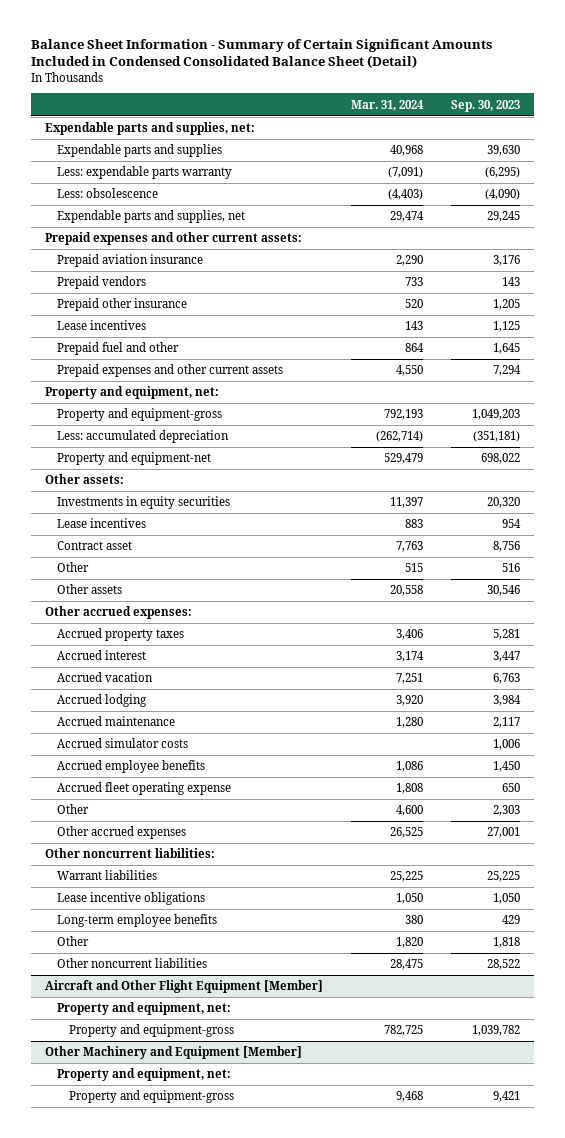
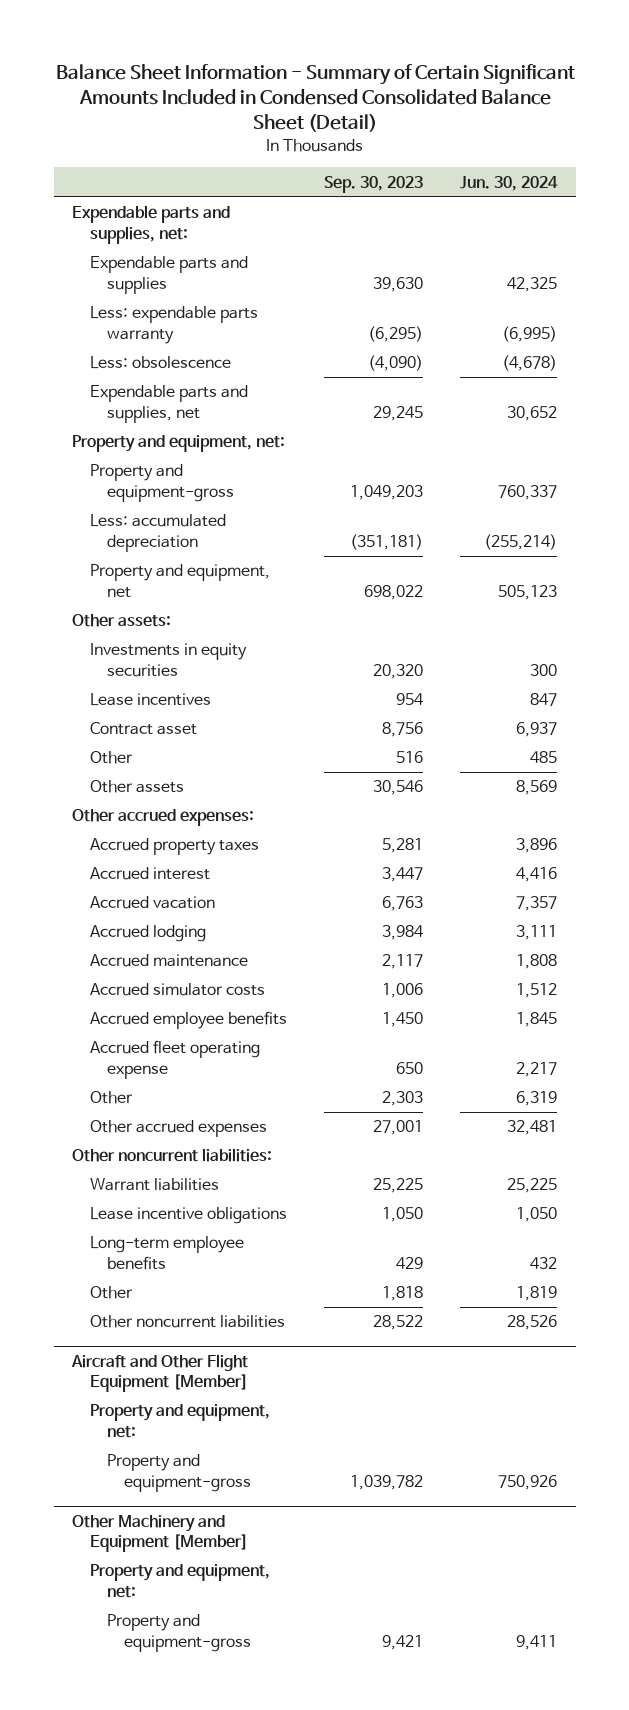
[351,99,425,111] Mar. 31, 2024 -> none
none -> [460,175,559,191] Jun. 30, 2024
[44,232,302,246] Prepaid expenses and other current assets: -> none
[56,254,203,268] Prepaid aviation insurance -> none
[56,276,146,290] Prepaid vendors -> none
[56,298,187,312] Prepaid other insurance -> none
[56,320,146,331] Lease incentives -> none
[56,342,179,356] Prepaid fuel and other -> none
[56,364,283,378] Prepaid expenses and other current assets -> none
[56,452,211,466] Property and equipment-net -> [89,564,270,598] Property and equipment, net

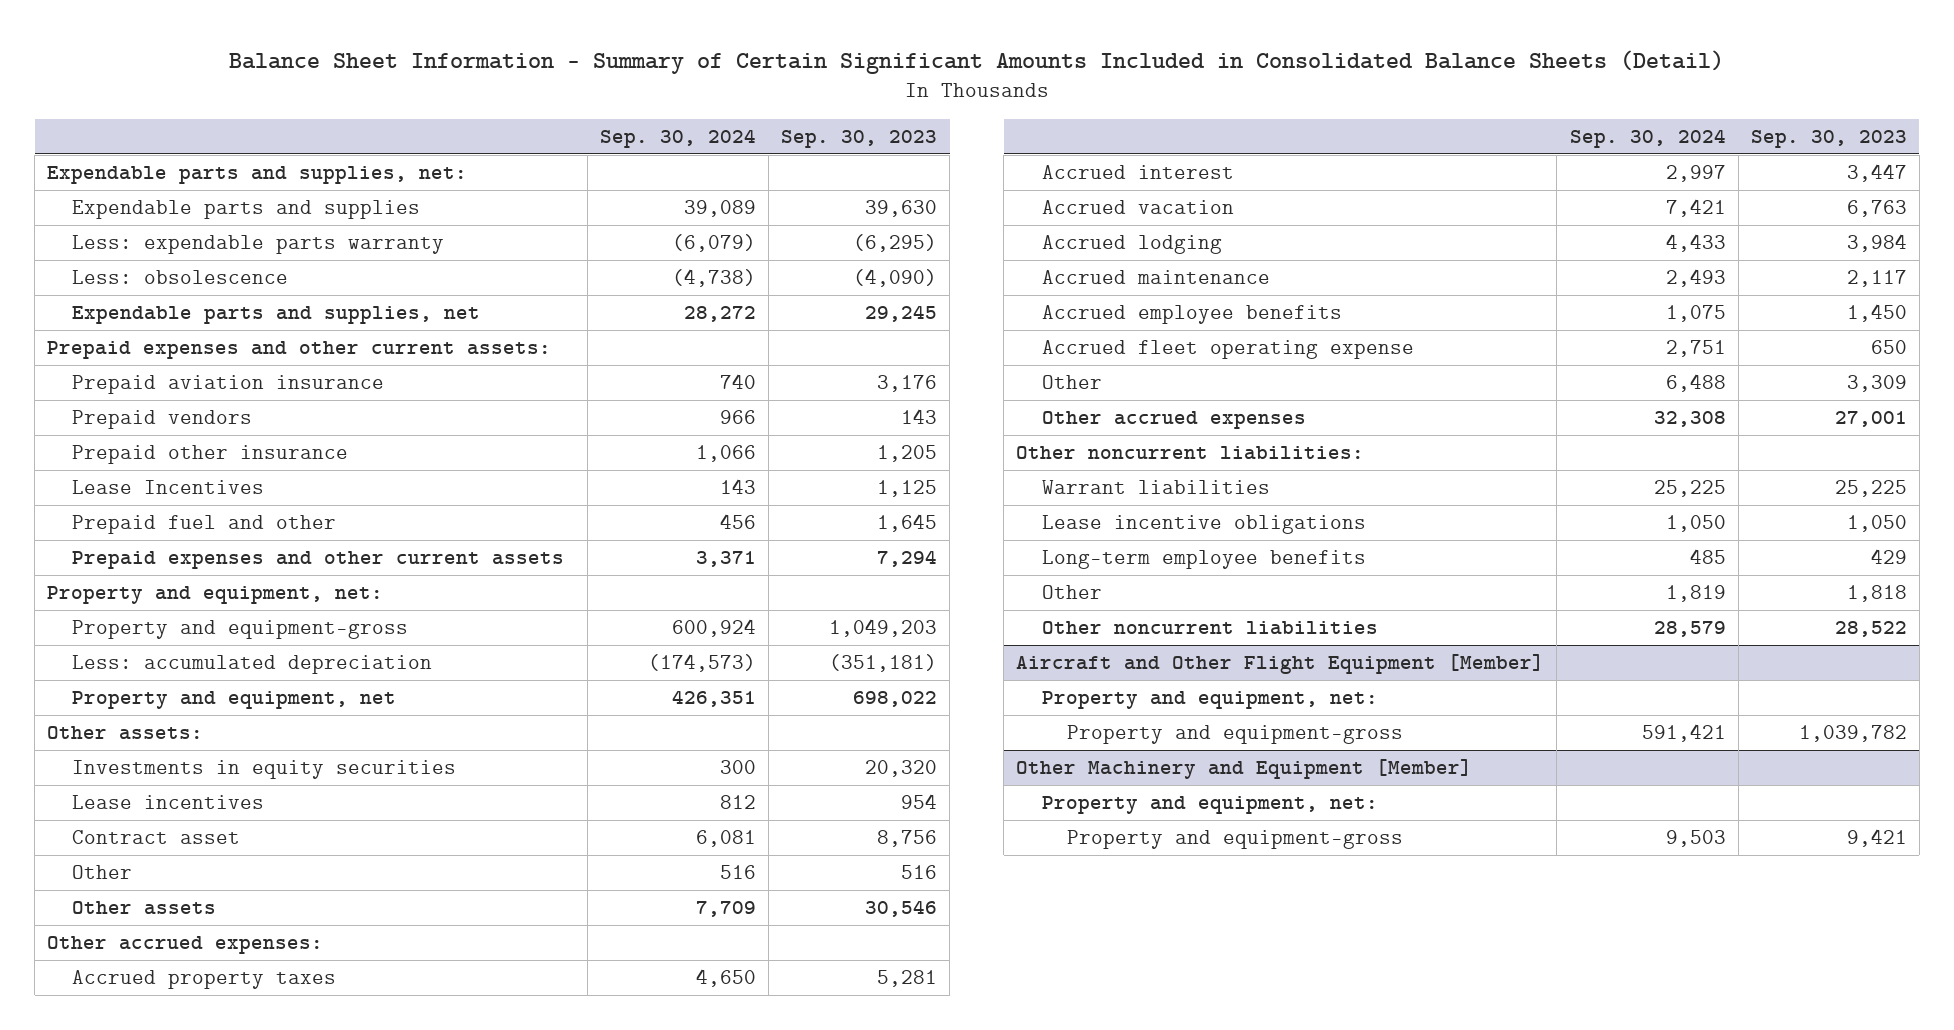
[55,63,575,133] Balance Sheet Information - Summary of Certain Significant Amounts Included in Condensed Consolidated Balance Sheet (Detail) -> [228,50,1724,75] Balance Sheet Information - Summary of Certain Significant Amounts Included in Consolidated Balance Sheets (Detail)
[460,175,559,191] Jun. 30, 2024 -> none
none -> [600,129,757,149] Sep. 30, 2024
none -> [47,341,552,360] Prepaid expenses and other current assets:
none -> [72,375,385,395] Prepaid aviation insurance
none -> [72,410,253,430] Prepaid vendors
none -> [72,445,349,465] Prepaid other insurance
none -> [72,480,265,495] Lease Incentives
none -> [72,515,337,535] Prepaid fuel and other
none -> [72,551,565,570] Prepaid expenses and other current assets
[89,983,265,997] Accrued simulator costs -> none
[381,1091,423,1107] 2,303 -> [1846,375,1907,393] 3,309

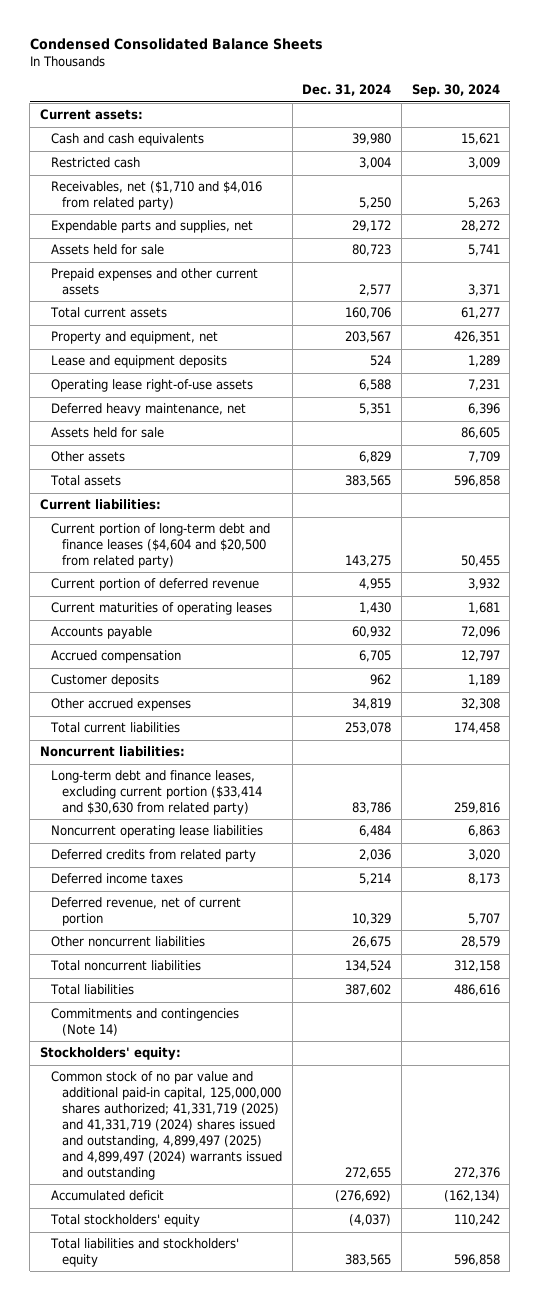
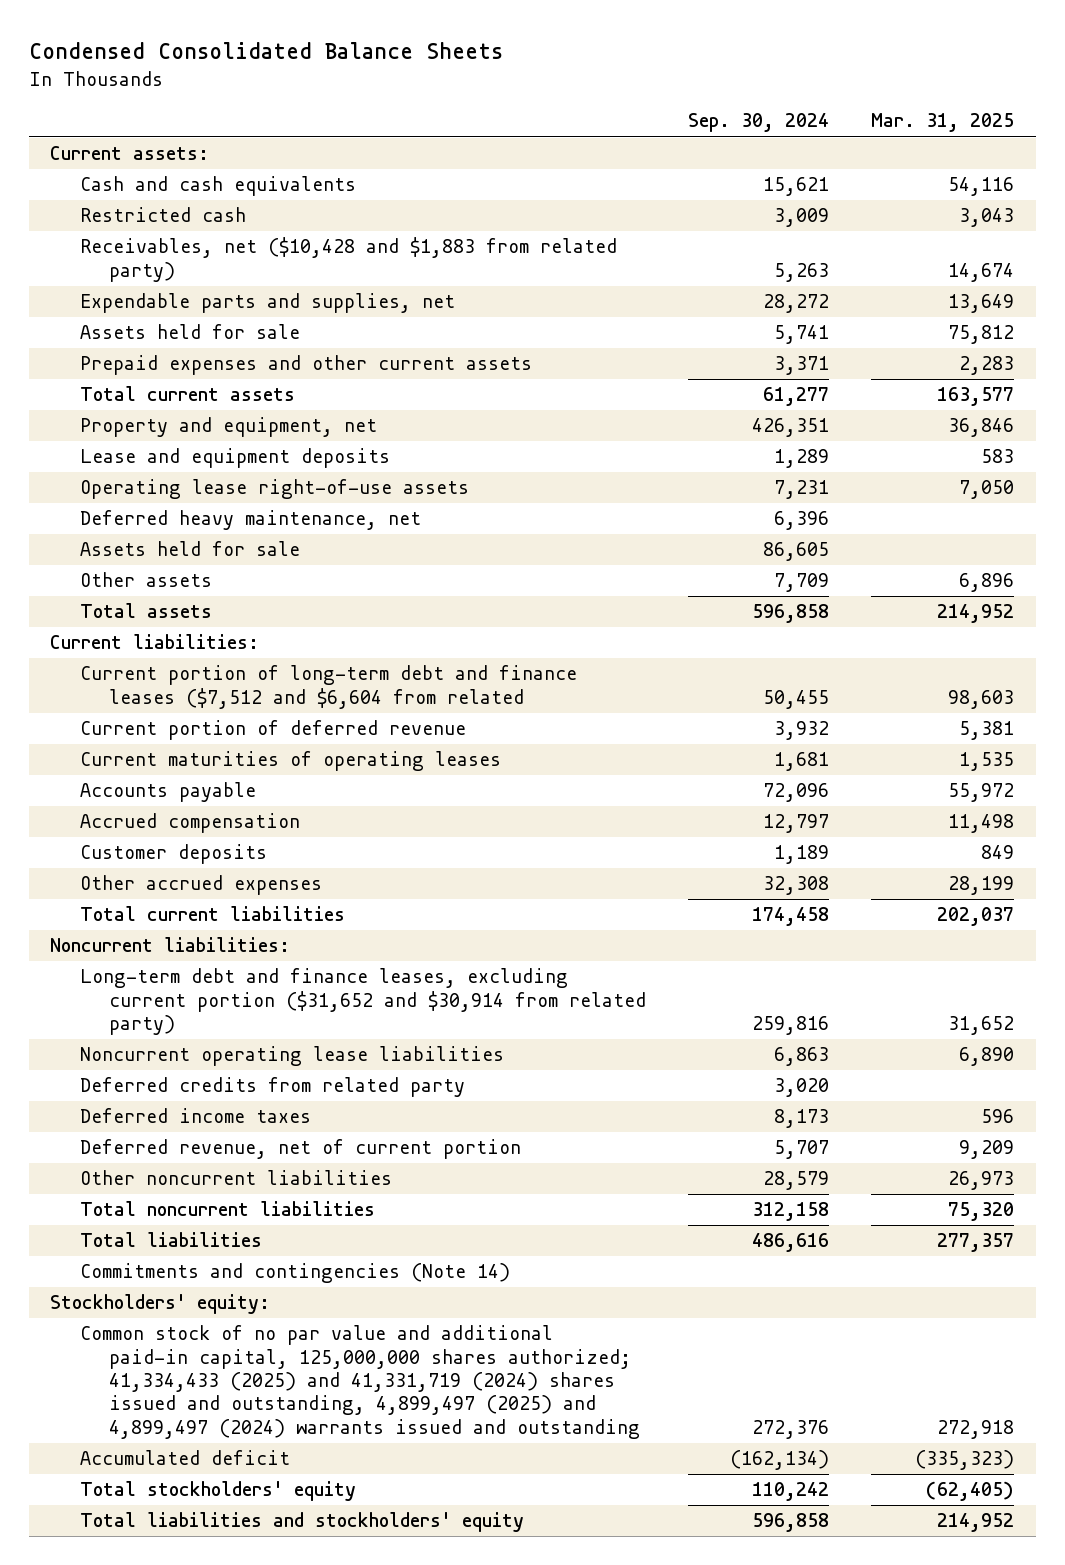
[302,84,392,97] Dec. 31, 2024 -> none
none -> [871,113,1015,133] Mar. 31, 2025
[51,181,263,211] Receivables, net ($1,710 and $4,016 from related party) -> [79,237,617,282] Receivables, net ($10,428 and $1,883 from related party)
[51,523,271,569] Current portion of long-term debt and finance leases ($4,604 and $20,500 from related party) -> [79,665,577,709] Current portion of long-term debt and finance leases ($7,512 and $6,604 from related
[51,770,263,816] Long-term debt and finance leases, excluding current portion ($33,414 and $30,630 from related party) -> [79,968,646,1036] Long-term debt and finance leases, excluding current portion ($31,652 and $30,914 from related party)
[51,1071,283,1181] Common stock of no par value and additional paid-in capital, 125,000,000 shares authorized; 41,331,719 (2025) and 41,331,719 (2024) shares issued and outstanding, 4,899,497 (2025) and 4,899,497 (2024) warrants issued and outstanding -> [79,1325,640,1439] Common stock of no par value and additional paid-in capital, 125,000,000 shares authorized; 41,334,433 (2025) and 41,331,719 (2024) shares issued and outstanding, 4,899,497 (2025) and 4,899,497 (2024) warrants issued and outstanding

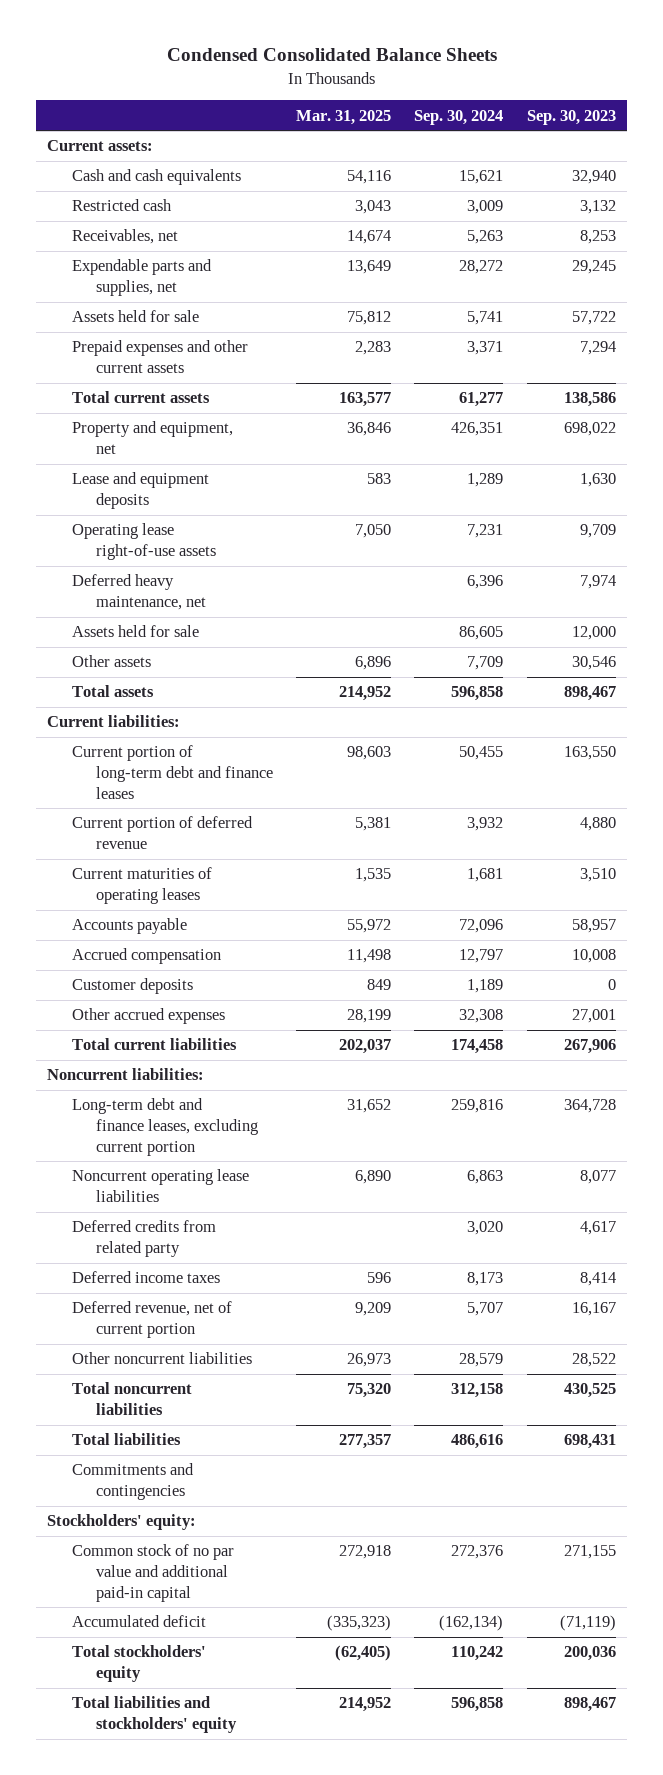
none -> [526,109,616,125] Sep. 30, 2023
[79,237,617,282] Receivables, net ($10,428 and $1,883 from related party) -> [71,229,178,245] Receivables, net
[79,665,577,709] Current portion of long-term debt and finance leases ($7,512 and $6,604 from related -> [71,745,274,799] Current portion of long-term debt and finance leases
[79,968,646,1036] Long-term debt and finance leases, excluding current portion ($31,652 and $30,914 from related party) -> [71,1098,259,1156] Long-term debt and finance leases, excluding current portion
[79,1263,510,1284] Commitments and contingencies (Note 14) -> [71,1463,194,1501] Commitments and contingencies
[79,1325,640,1439] Common stock of no par value and additional paid-in capital, 125,000,000 shares authorized; 41,334,433 (2025) and 41,331,719 (2024) shares issued and outstanding, 4,899,497 (2025) and 4,899,497 (2024) warrants issued and outstanding -> [71,1544,234,1602] Common stock of no par value and additional paid-in capital

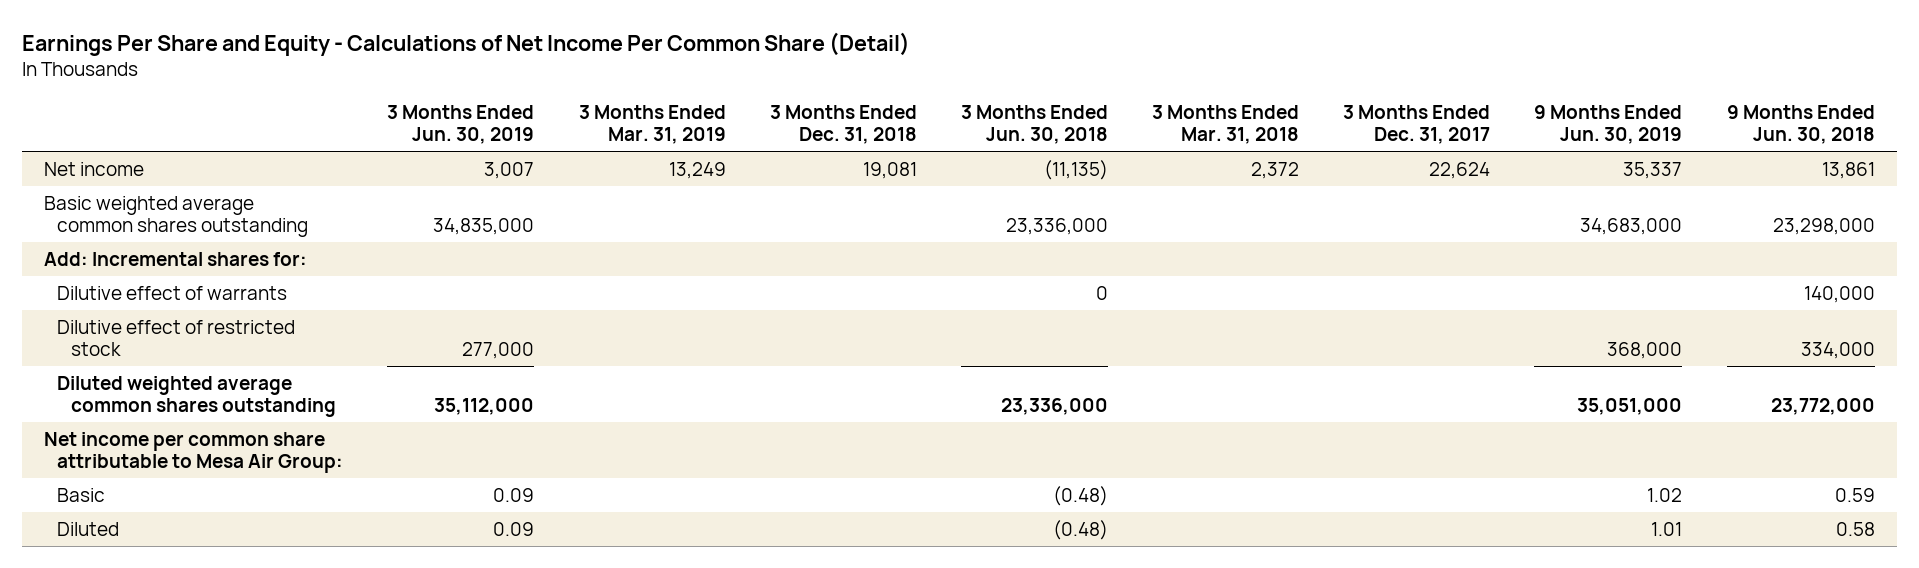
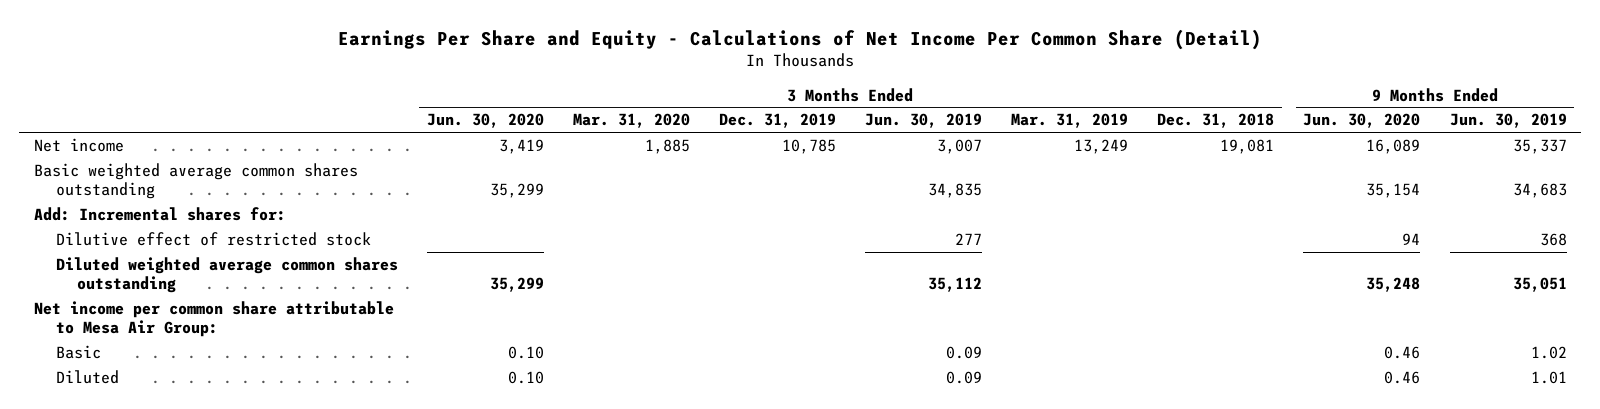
[960,104,1108,145] 3 Months Ended Jun. 30, 2018 -> none
[1152,104,1300,145] 3 Months Ended Mar. 31, 2018 -> none
[1343,104,1491,145] 3 Months Ended Dec. 31, 2017 -> none
[1726,104,1875,145] 9 Months Ended Jun. 30, 2018 -> none
none -> [426,113,544,129] Jun. 30, 2020
none -> [572,113,690,129] Mar. 31, 2020
none -> [718,113,836,129] Dec. 31, 2019
none -> [1303,113,1421,129] Jun. 30, 2020
[433,218,535,236] 34,835,000 -> [928,182,983,198] 34,835
[1580,218,1683,236] 34,683,000 -> [1512,182,1567,198] 34,683
[57,285,288,300] Dilutive effect of warrants -> none
[462,342,535,360] 277,000 -> [955,233,983,246] 277
[1607,342,1683,360] 368,000 -> [1539,233,1567,247] 368
[434,398,535,416] 35,112,000 -> [928,276,983,292] 35,112
[1577,398,1683,416] 35,051,000 -> [1512,276,1567,292] 35,051

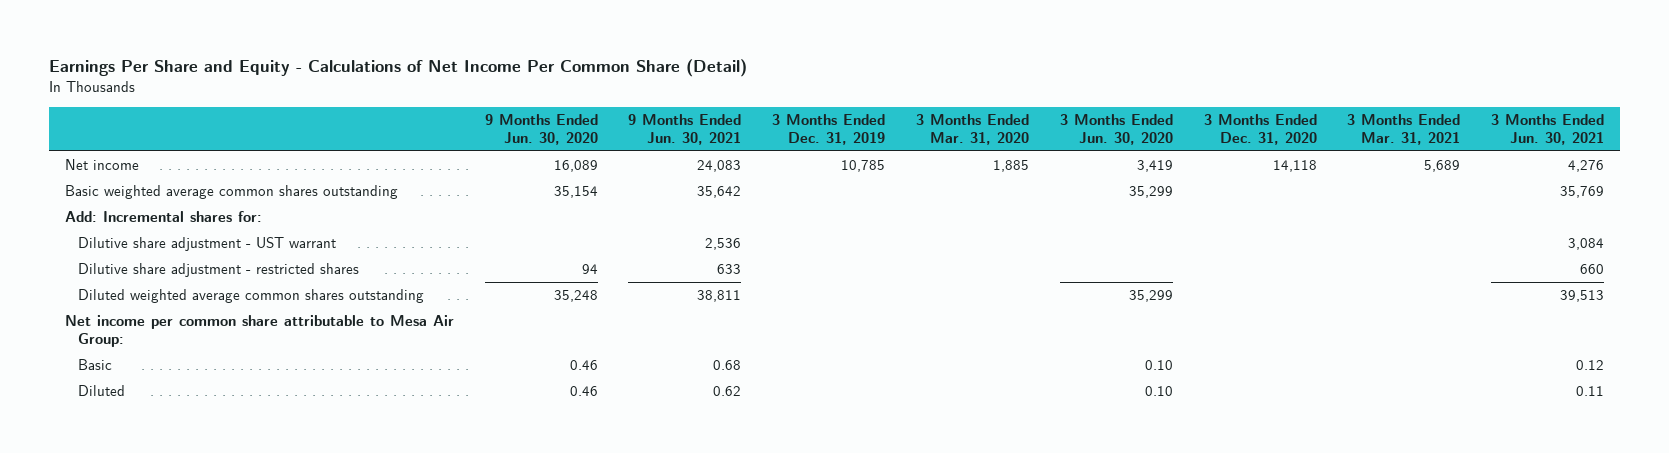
[865,113,983,129] Jun. 30, 2019 -> none
[1011,113,1129,129] Mar. 31, 2019 -> none
[1157,113,1275,129] Dec. 31, 2018 -> none
[1449,113,1567,129] Jun. 30, 2019 -> none
none -> [628,113,742,145] 9 Months Ended Jun. 30, 2021
none -> [1203,113,1317,145] 3 Months Ended Dec. 31, 2020
none -> [1347,113,1461,145] 3 Months Ended Mar. 31, 2021
none -> [1491,113,1605,145] 3 Months Ended Jun. 30, 2021
none -> [78,237,337,252] Dilutive share adjustment - UST warrant
[55,232,371,247] Dilutive effect of restricted stock -> [78,263,360,278] Dilutive share adjustment - restricted shares

